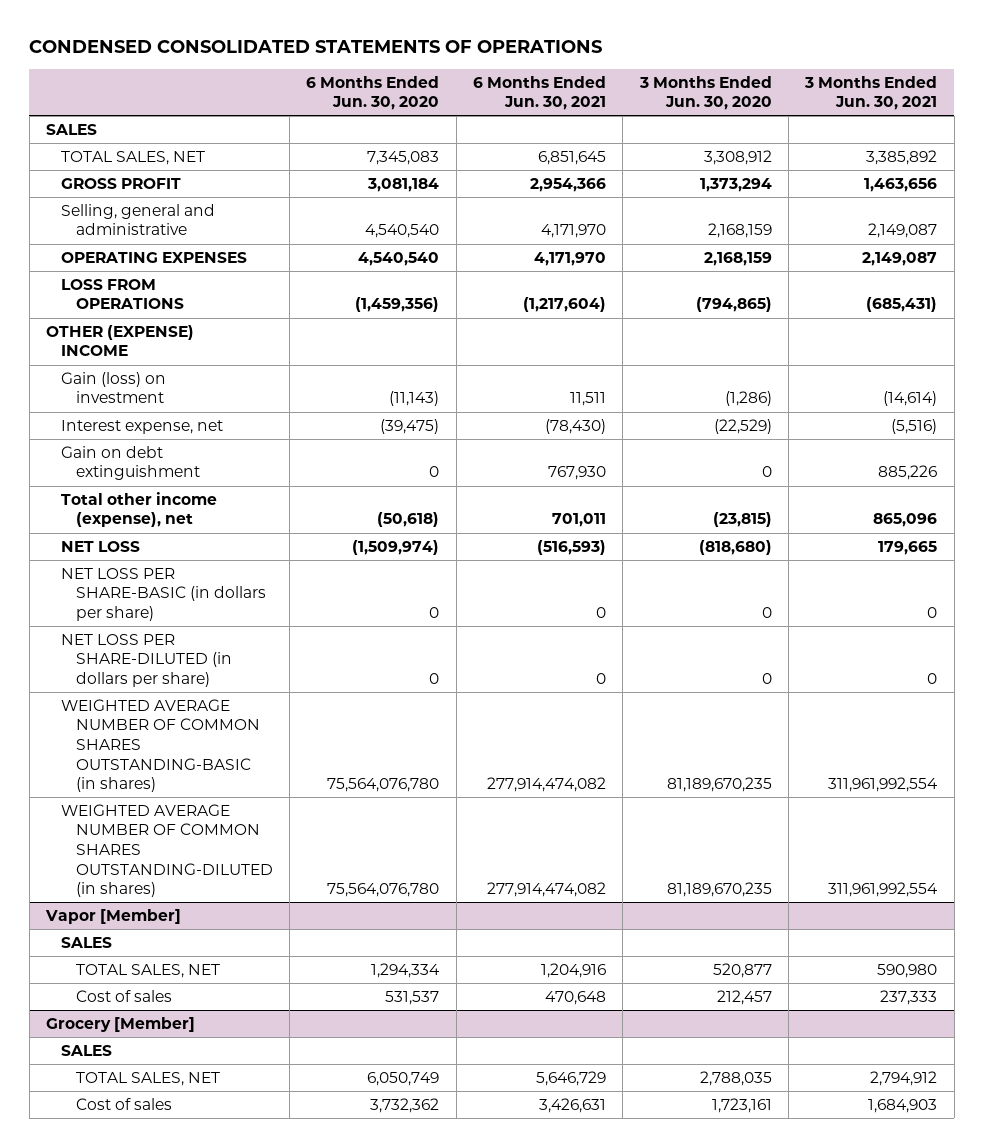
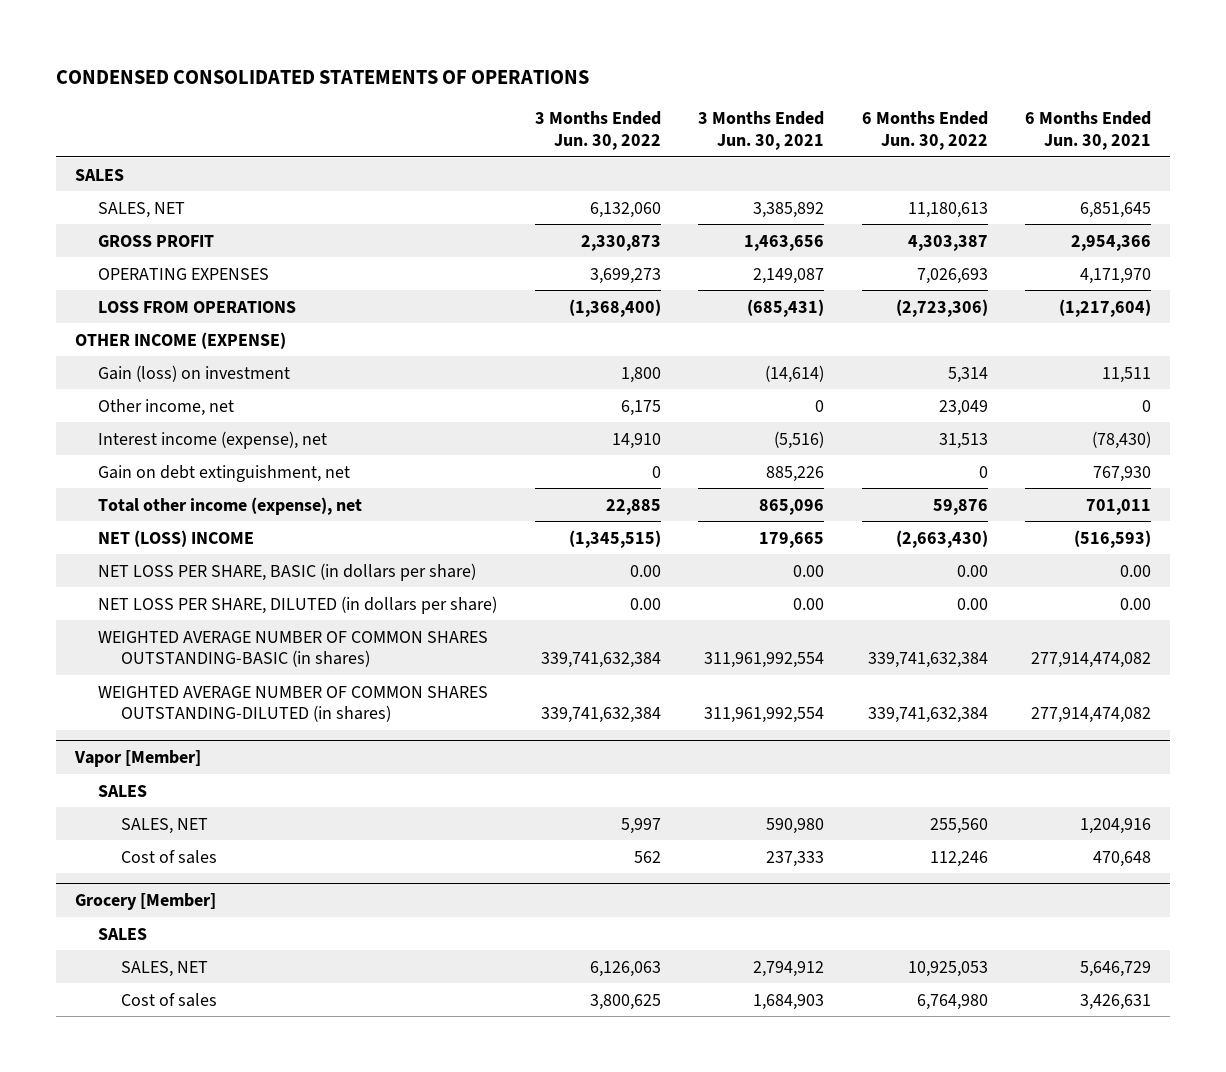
[306,75,440,111] 6 Months Ended Jun. 30, 2020 -> none
[638,75,772,111] 3 Months Ended Jun. 30, 2020 -> none
none -> [534,111,661,150] 3 Months Ended Jun. 30, 2022
none -> [861,111,988,150] 6 Months Ended Jun. 30, 2022
[60,150,205,165] TOTAL SALES, NET -> [97,201,185,218] SALES, NET
[60,203,215,236] Selling, general and administrative -> none
[46,324,195,357] OTHER (EXPENSE) INCOME -> [74,331,286,349] OTHER INCOME (EXPENSE)
none -> [97,398,234,416] Other income, net
[60,419,223,434] Interest expense, net -> [97,430,327,449] Interest income (expense), net
[60,445,200,481] Gain on debt extinguishment -> [97,464,350,482] Gain on debt extinguishment, net
[60,540,140,552] NET LOSS -> [97,529,254,547] NET (LOSS) INCOME
[60,567,266,622] NET LOSS PER SHARE-BASIC (in dollars per share) -> [97,562,476,581] NET LOSS PER SHARE, BASIC (in dollars per share)
[595,607,606,619] 0 -> [1120,564,1152,577] 0.00
[927,607,938,619] 0 -> [793,564,825,577] 0.00
[60,633,232,688] NET LOSS PER SHARE-DILUTED (in dollars per share) -> [97,595,497,614] NET LOSS PER SHARE, DILUTED (in dollars per share)
[595,673,606,685] 0 -> [1120,597,1152,610] 0.00
[927,673,938,685] 0 -> [793,597,825,610] 0.00
[75,963,220,978] TOTAL SALES, NET -> [120,817,208,834] SALES, NET
[75,1071,220,1086] TOTAL SALES, NET -> [120,960,208,977] SALES, NET

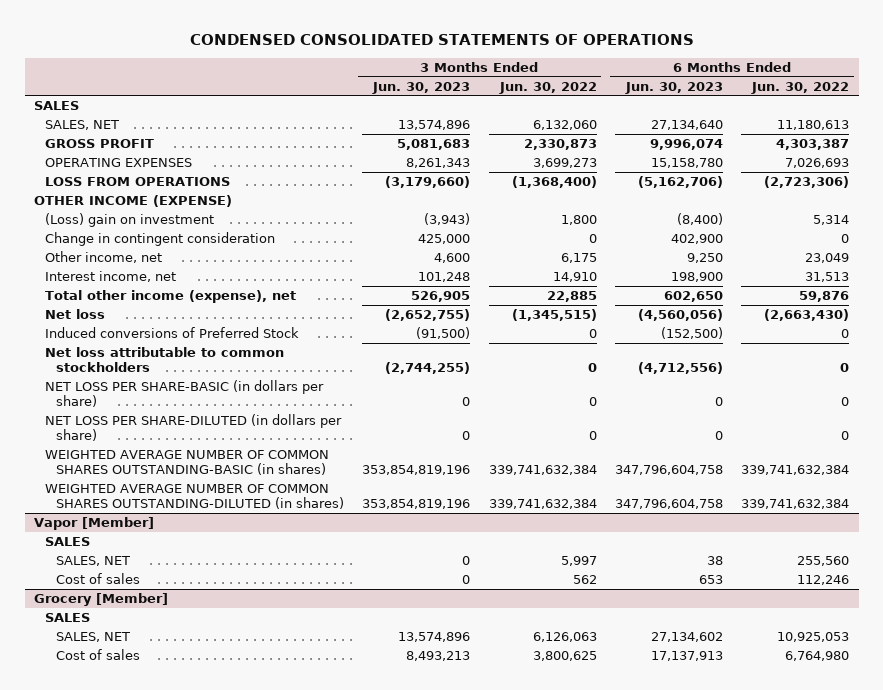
[698,111,825,150] 3 Months Ended Jun. 30, 2021 -> none
[1025,111,1152,150] 6 Months Ended Jun. 30, 2021 -> none
none -> [372,81,471,94] Jun. 30, 2023
none -> [624,81,723,94] Jun. 30, 2023
[97,364,290,382] Gain (loss) on investment -> [44,213,214,228] (Loss) gain on investment
none -> [44,232,275,247] Change in contingent consideration
[97,464,350,482] Gain on debt extinguishment, net -> none
[97,430,327,449] Interest income (expense), net -> [44,271,176,283] Interest income, net
[97,529,254,547] NET (LOSS) INCOME -> [44,309,105,320] Net loss
none -> [44,327,299,339] Induced conversions of Preferred Stock
none -> [44,347,284,373] Net loss attributable to common stockholders
[97,562,476,581] NET LOSS PER SHARE, BASIC (in dollars per share) -> [44,380,324,408] NET LOSS PER SHARE-BASIC (in dollars per share)
[629,564,661,577] 0.00 -> [588,397,597,407] 0
[956,564,988,577] 0.00 -> [841,397,850,407] 0
[97,595,497,614] NET LOSS PER SHARE, DILUTED (in dollars per share) -> [44,414,342,442] NET LOSS PER SHARE-DILUTED (in dollars per share)
[629,597,661,610] 0.00 -> [588,431,597,441] 0
[956,597,988,610] 0.00 -> [841,431,850,441] 0

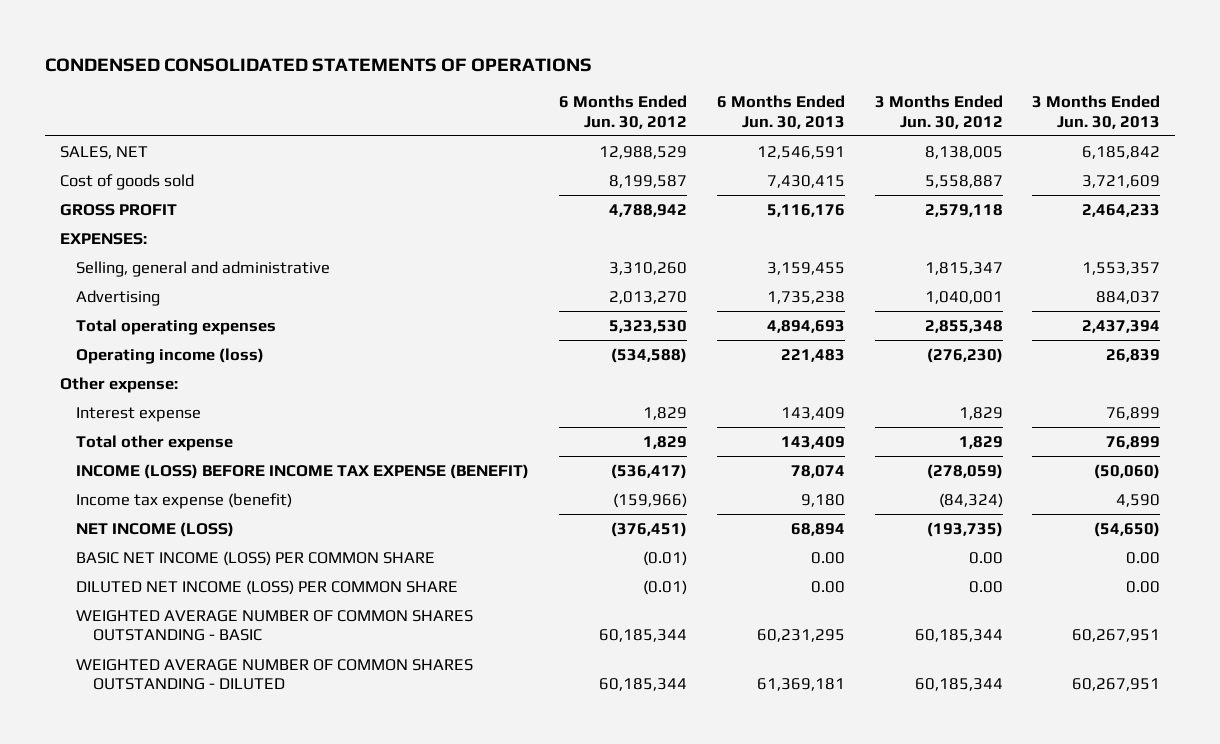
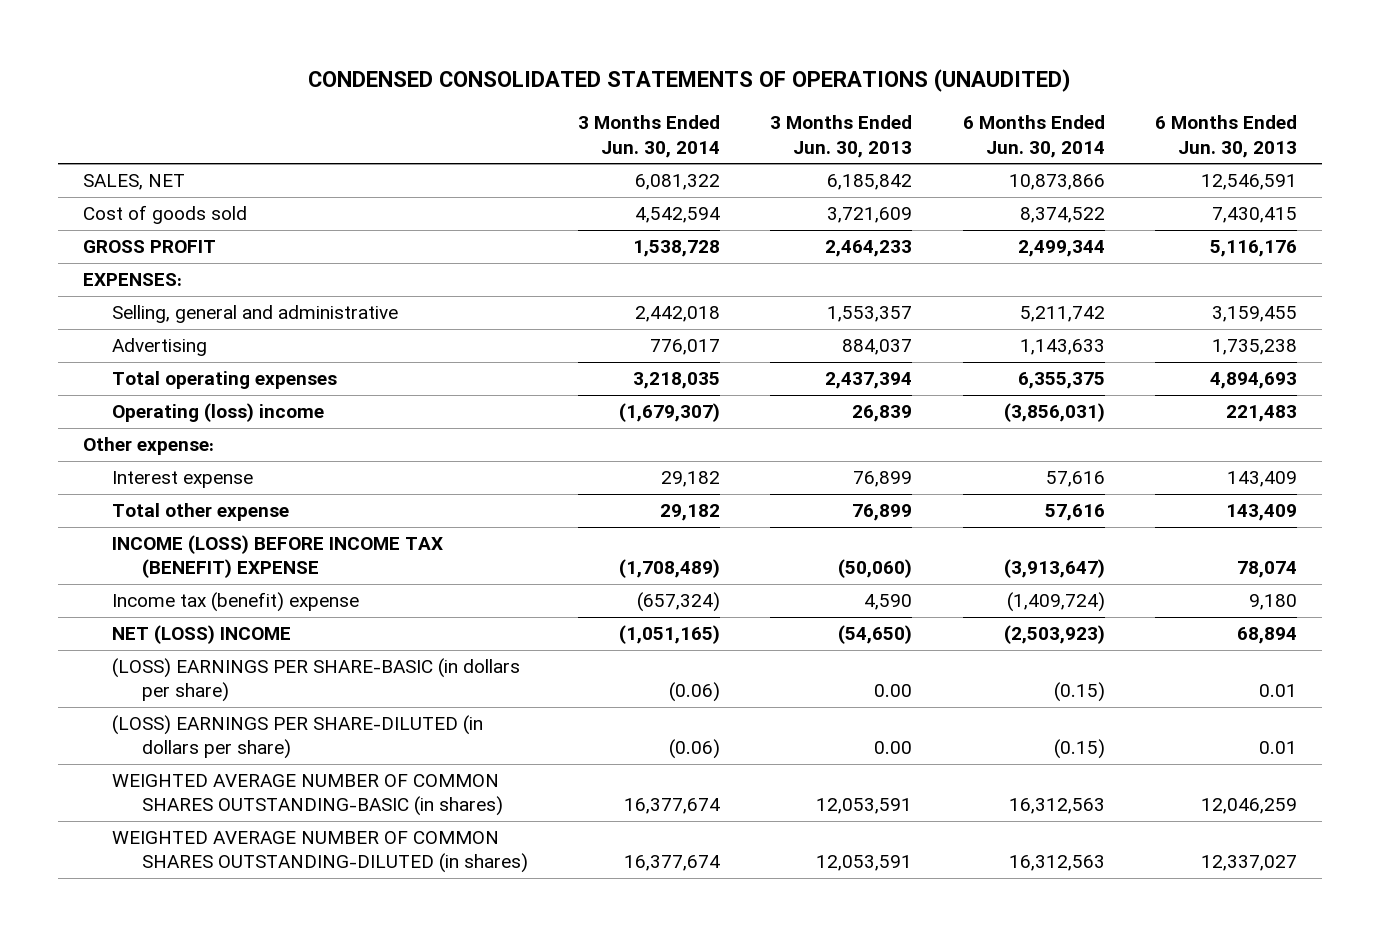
[44,57,592,72] CONDENSED CONSOLIDATED STATEMENTS OF OPERATIONS -> [308,69,1072,93] CONDENSED CONSOLIDATED STATEMENTS OF OPERATIONS (UNAUDITED)
[559,95,688,129] 6 Months Ended Jun. 30, 2012 -> none
[874,95,1003,129] 3 Months Ended Jun. 30, 2012 -> none
none -> [578,115,721,158] 3 Months Ended Jun. 30, 2014
none -> [962,115,1105,158] 6 Months Ended Jun. 30, 2014
[76,348,265,365] Operating income (loss) -> [112,403,325,423] Operating (loss) income
[76,464,530,480] INCOME (LOSS) BEFORE INCOME TAX EXPENSE (BENEFIT) -> [112,535,444,579] INCOME (LOSS) BEFORE INCOME TAX (BENEFIT) EXPENSE
[76,493,293,510] Income tax expense (benefit) -> [112,592,360,613] Income tax (benefit) expense
[76,522,235,538] NET INCOME (LOSS) -> [112,625,292,645] NET (LOSS) INCOME
[76,551,436,567] BASIC NET INCOME (LOSS) PER COMMON SHARE -> [112,658,521,703] (LOSS) EARNINGS PER SHARE-BASIC (in dollars per share)
[810,552,845,565] 0.00 -> [1259,684,1298,698] 0.01
[76,580,459,596] DILUTED NET INCOME (LOSS) PER COMMON SHARE -> [112,715,484,760] (LOSS) EARNINGS PER SHARE-DILUTED (in dollars per share)
[810,581,845,594] 0.00 -> [1259,741,1298,755] 0.01
[76,610,474,642] WEIGHTED AVERAGE NUMBER OF COMMON SHARES OUTSTANDING - BASIC -> [112,774,503,817] WEIGHTED AVERAGE NUMBER OF COMMON SHARES OUTSTANDING-BASIC (in shares)
[756,629,845,643] 60,231,295 -> [1201,798,1298,815] 12,046,259
[1072,629,1161,643] 60,267,951 -> [816,798,913,815] 12,053,591
[76,659,474,691] WEIGHTED AVERAGE NUMBER OF COMMON SHARES OUTSTANDING - DILUTED -> [112,831,528,874] WEIGHTED AVERAGE NUMBER OF COMMON SHARES OUTSTANDING-DILUTED (in shares)
[756,678,845,692] 61,369,181 -> [1201,855,1298,872] 12,337,027
[1072,678,1161,692] 60,267,951 -> [816,855,913,872] 12,053,591

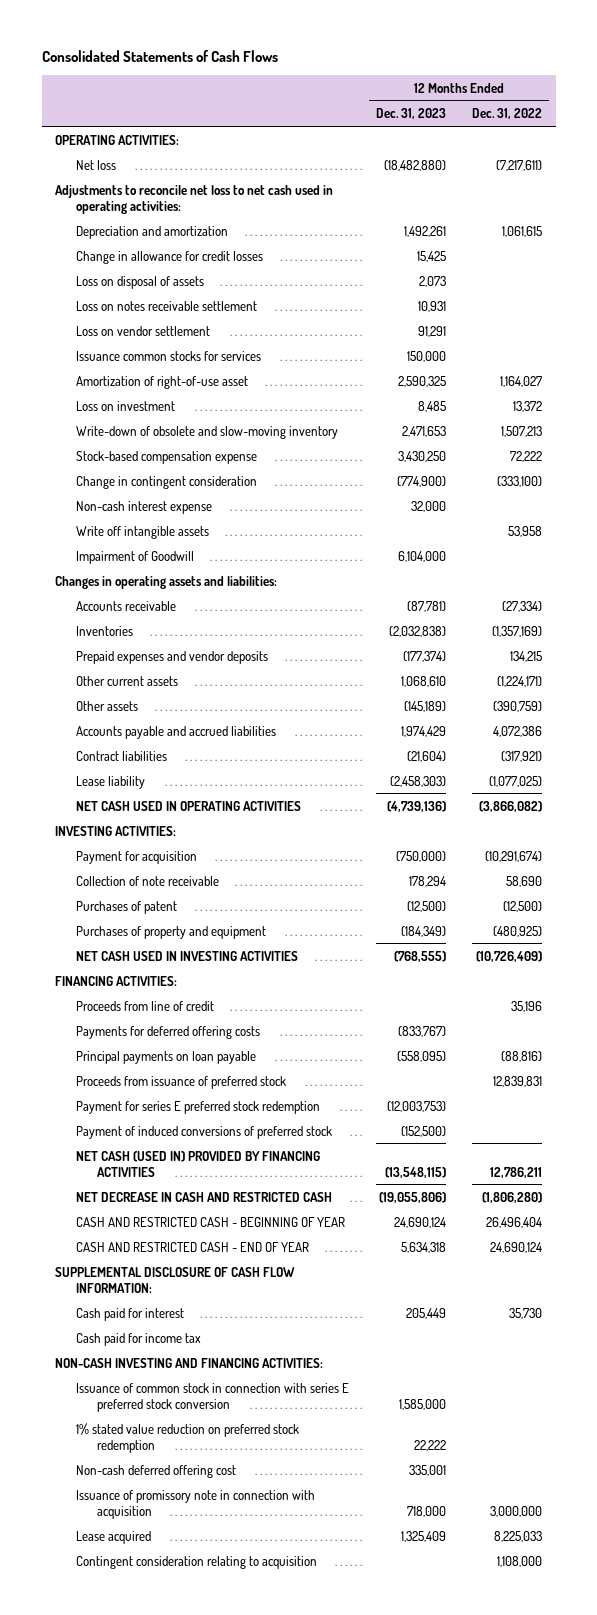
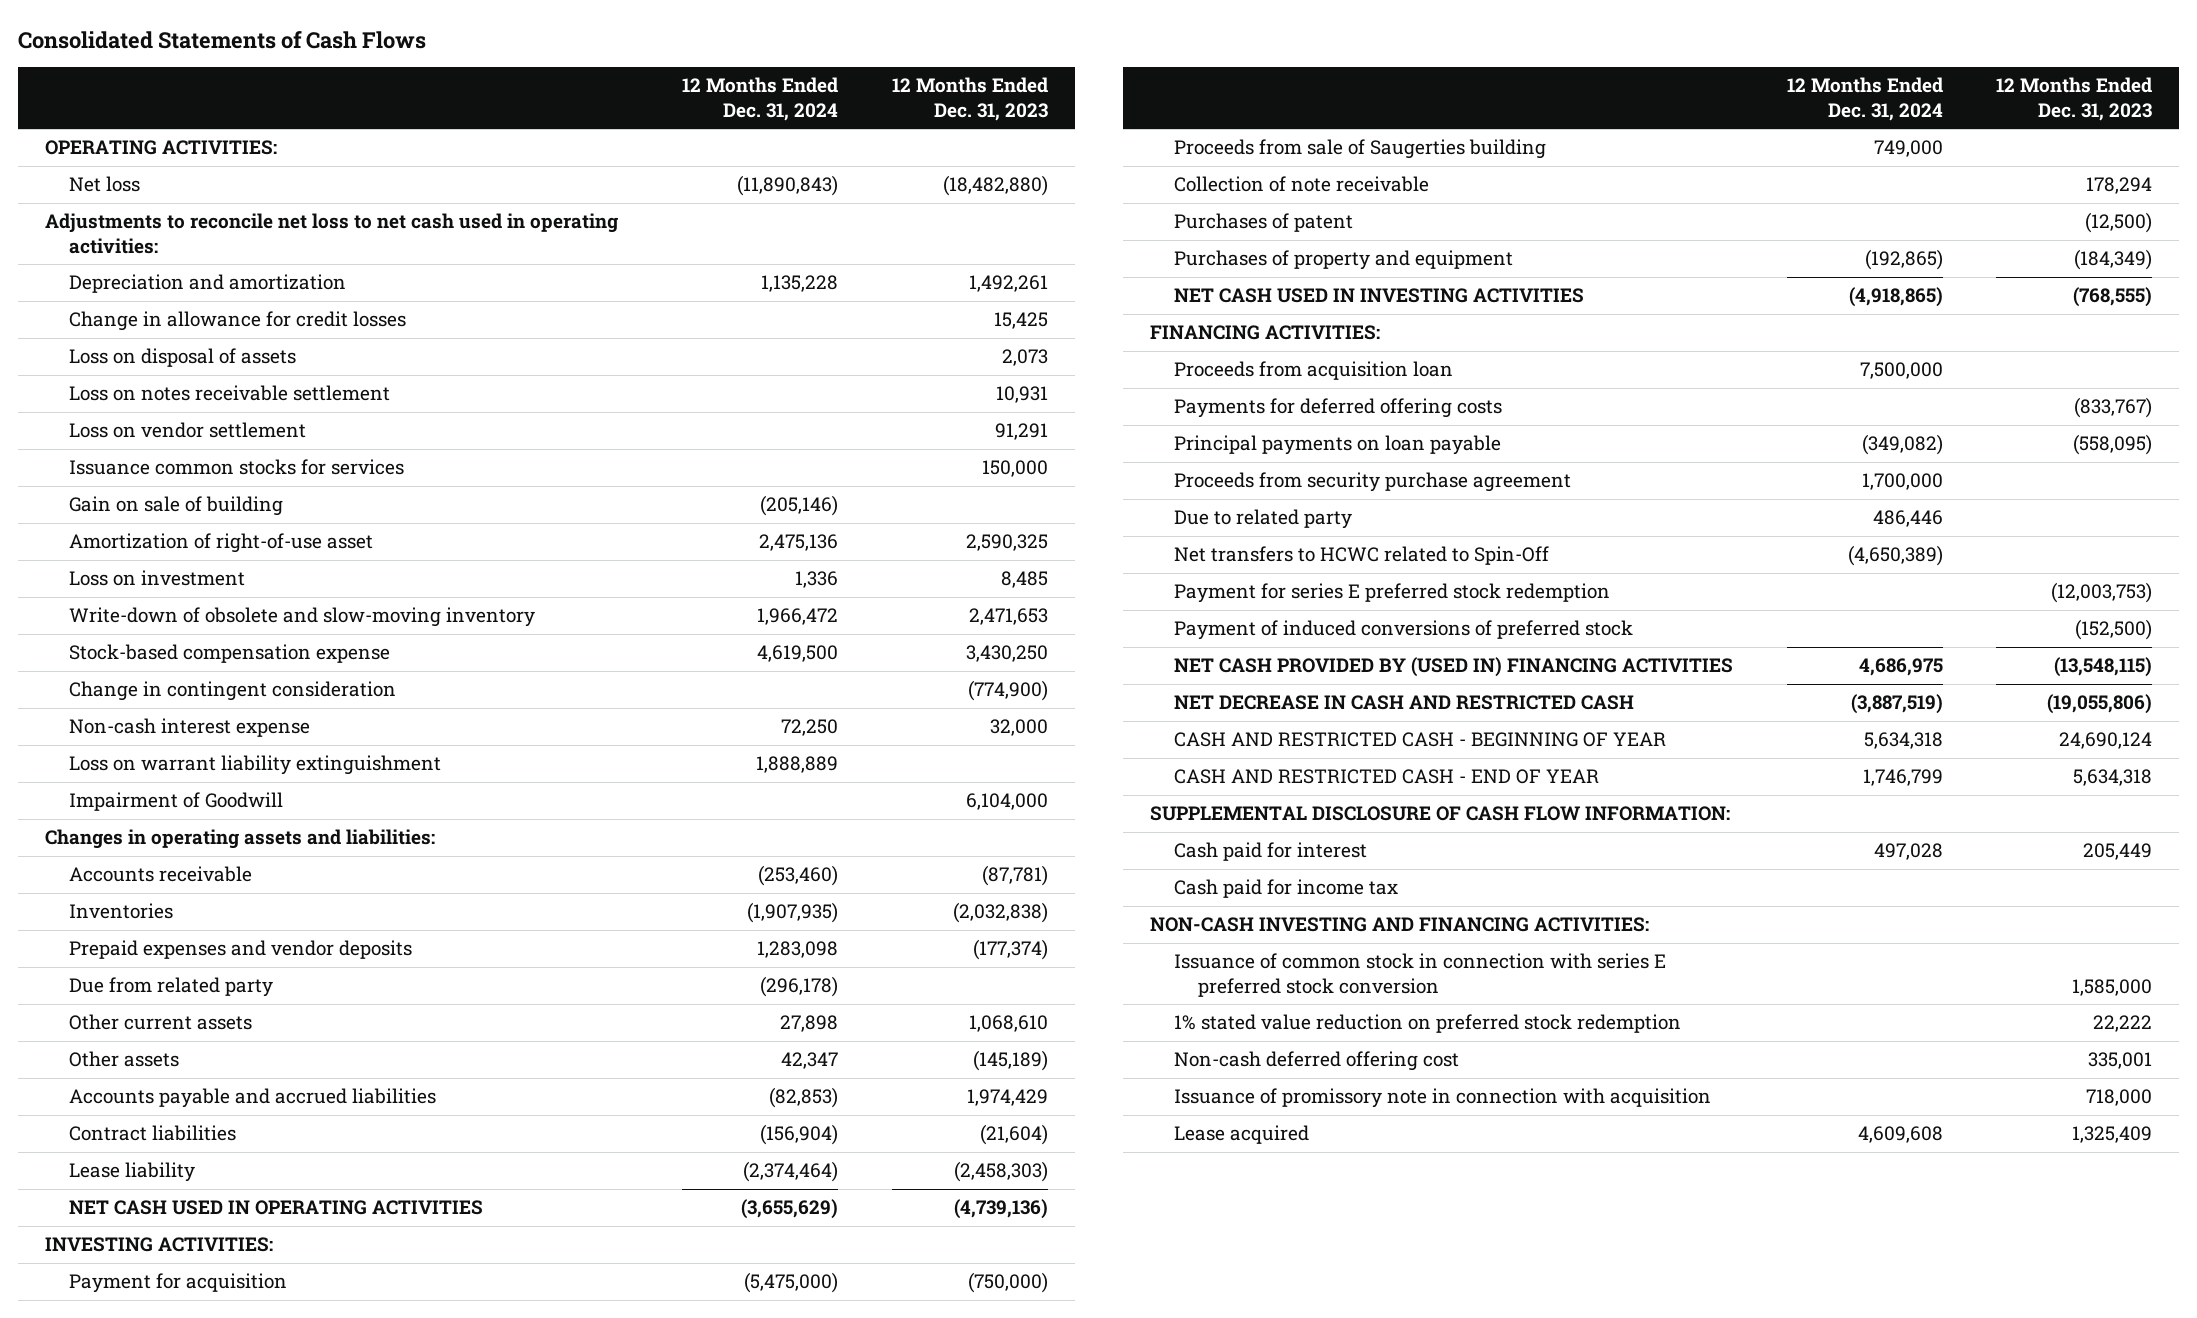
[472,108,543,120] Dec. 31, 2022 -> none
none -> [682,77,839,121] 12 Months Ended Dec. 31, 2024
none -> [69,496,284,517] Gain on sale of building
[75,525,209,539] Write off intangible assets -> none
none -> [69,755,442,776] Loss on warrant liability extinguishment
none -> [69,977,274,998] Due from related party
none -> [1173,139,1546,160] Proceeds from sale of Saugerties building
[75,1000,214,1011] Proceeds from line of credit -> none
none -> [1173,361,1453,381] Proceeds from acquisition loan
[75,1075,286,1089] Proceeds from issuance of preferred stock -> none
none -> [1173,472,1571,493] Proceeds from security purchase agreement
none -> [1173,509,1352,530] Due to related party
none -> [1173,546,1549,566] Net transfers to HCWC related to Spin-Off
[75,1150,320,1177] NET CASH (USED IN) PROVIDED BY FINANCING ACTIVITIES -> [1173,657,1733,678] NET CASH PROVIDED BY (USED IN) FINANCING ACTIVITIES
[75,1555,317,1569] Contingent consideration relating to acquisition -> none

